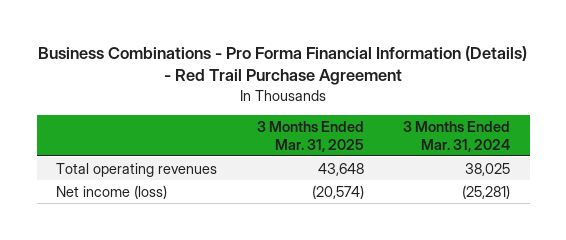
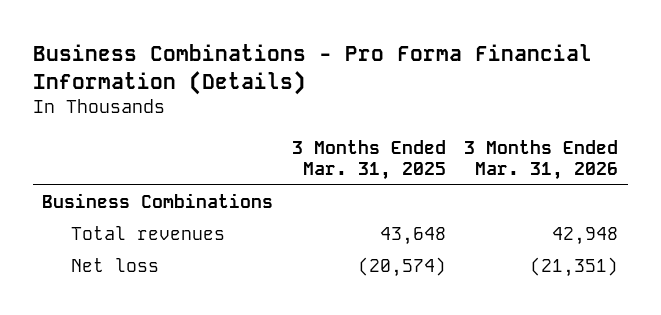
[38,45,528,86] Business Combinations - Pro Forma Financial Information (Details) - Red Trail Purchase Agreement -> [32,43,592,95] Business Combinations - Pro Forma Financial Information (Details)
[402,120,510,152] 3 Months Ended Mar. 31, 2024 -> none
none -> [464,139,619,181] 3 Months Ended Mar. 31, 2026
none -> [42,193,274,209] Business Combinations
[56,162,218,177] Total operating revenues -> [70,226,225,241] Total revenues
[56,184,168,199] Net income (loss) -> [70,258,159,273] Net loss

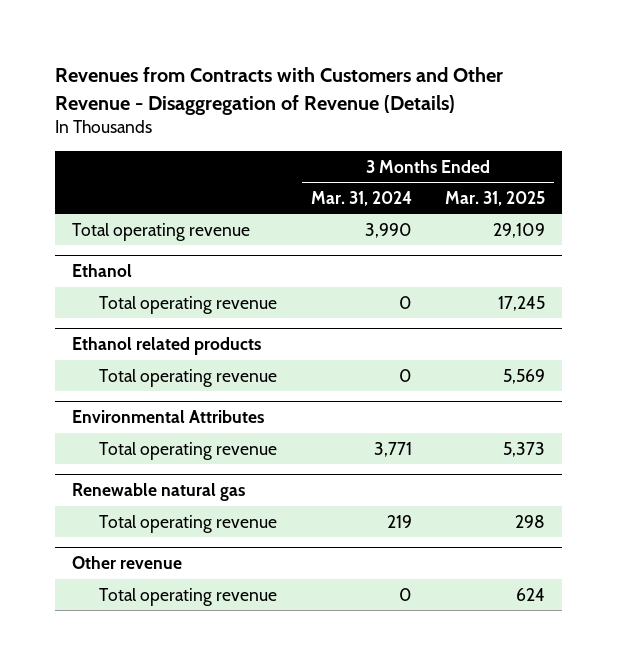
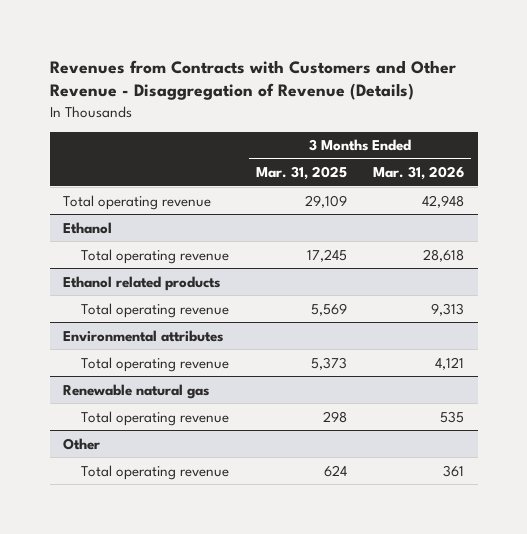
[310,190,412,206] Mar. 31, 2024 -> none
none -> [373,166,465,181] Mar. 31, 2026
[71,410,264,424] Environmental Attributes -> [62,329,223,342] Environmental attributes
[71,556,182,570] Other revenue -> [62,437,100,450] Other

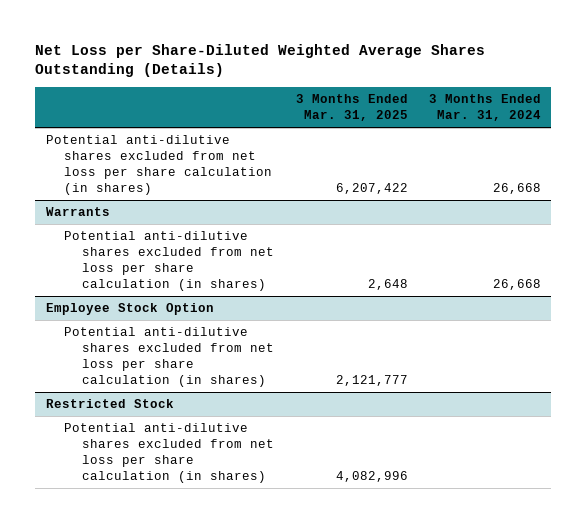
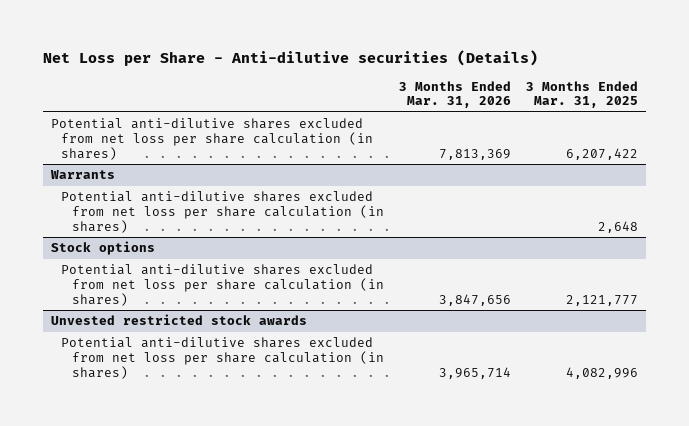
[35,43,486,78] Net Loss per Share-Diluted Weighted Average Shares Outstanding (Details) -> [42,49,538,66] Net Loss per Share - Anti-dilutive securities (Details)
[428,94,541,122] 3 Months Ended Mar. 31, 2024 -> none
none -> [398,80,511,109] 3 Months Ended Mar. 31, 2026
[45,303,214,316] Employee Stock Option -> [50,241,155,256] Stock options
[45,399,174,409] Restricted Stock -> [50,314,307,326] Unvested restricted stock awards

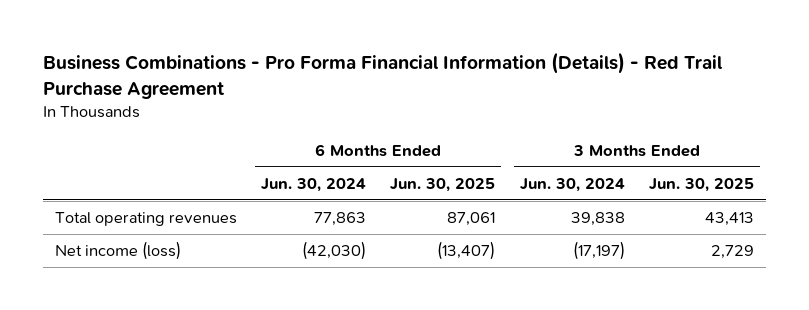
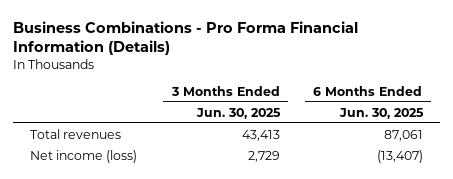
[43,51,724,99] Business Combinations - Pro Forma Financial Information (Details) - Red Trail Purchase Agreement -> [13,20,359,55] Business Combinations - Pro Forma Financial Information (Details)
[261,178,367,193] Jun. 30, 2024 -> none
[519,178,625,193] Jun. 30, 2024 -> none
[55,212,238,227] Total operating revenues -> [30,128,122,139] Total revenues

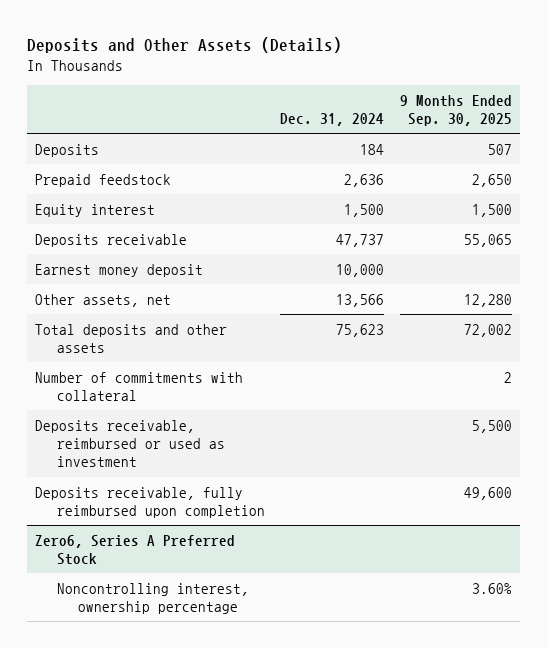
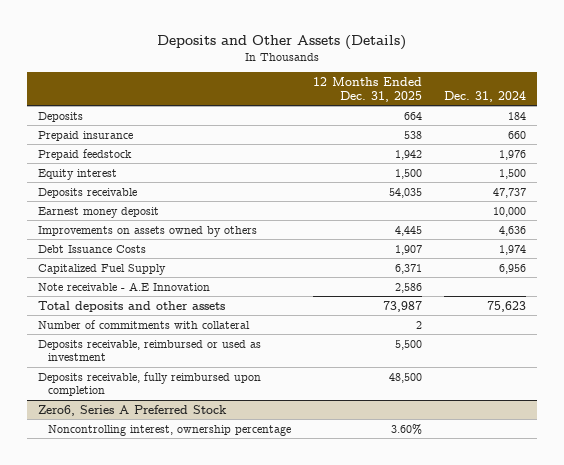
[400,94,513,127] 9 Months Ended Sep. 30, 2025 -> none
none -> [313,77,423,102] 12 Months Ended Dec. 31, 2025
none -> [38,130,134,141] Prepaid insurance
[344,173,385,187] 2,636 -> [498,149,526,160] 1,976
[35,293,172,307] Other assets, net -> none
none -> [38,225,258,237] Improvements on assets owned by others
none -> [38,244,147,253] Debt Issuance Costs
none -> [38,263,167,275] Capitalized Fuel Supply
none -> [38,281,211,291] Note receivable - A.E Innovation

